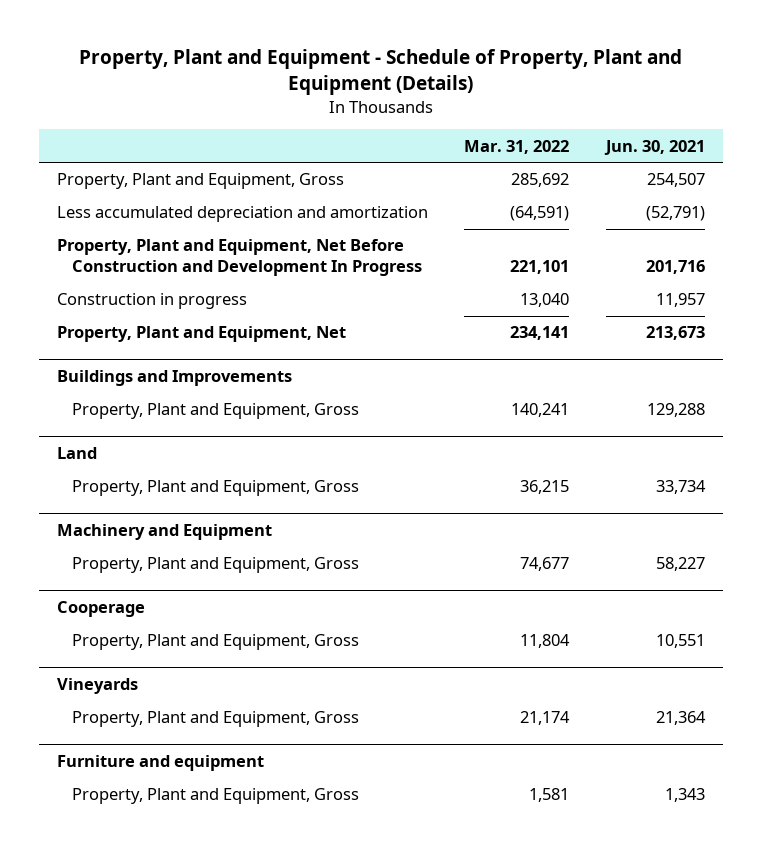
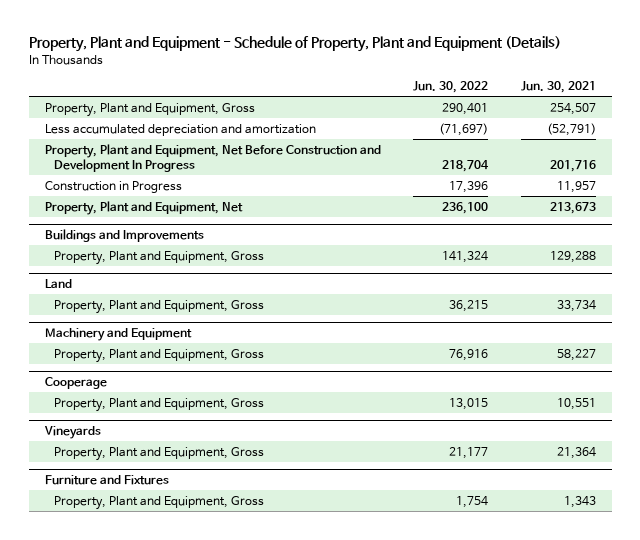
[464,139,570,154] Mar. 31, 2022 -> none
none -> [413,81,489,94] Jun. 30, 2022
[56,293,247,310] Construction in progress -> [44,180,182,193] Construction in Progress
[56,754,264,771] Furniture and equipment -> [44,475,169,486] Furniture and Fixtures

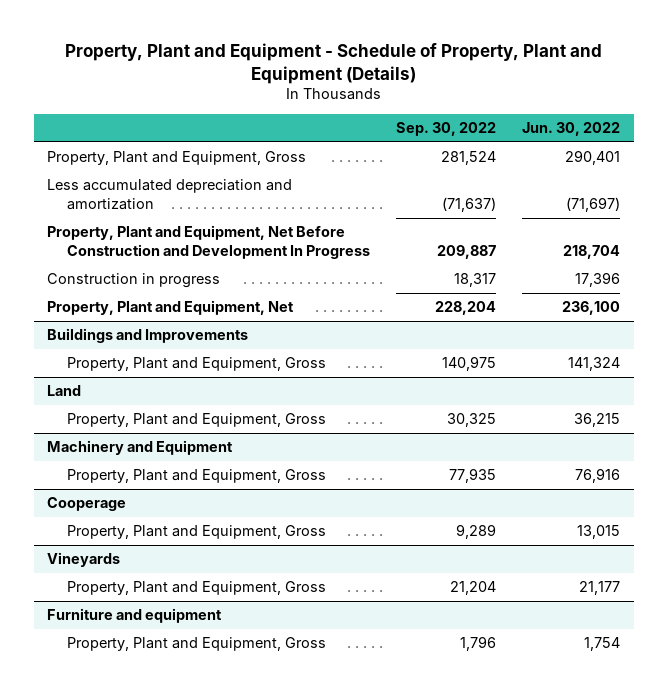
[520,81,596,94] Jun. 30, 2021 -> none
none -> [396,122,497,137] Sep. 30, 2022
[44,180,182,193] Construction in Progress -> [47,273,221,289] Construction in progress
[44,475,169,486] Furniture and Fixtures -> [47,608,223,624] Furniture and equipment

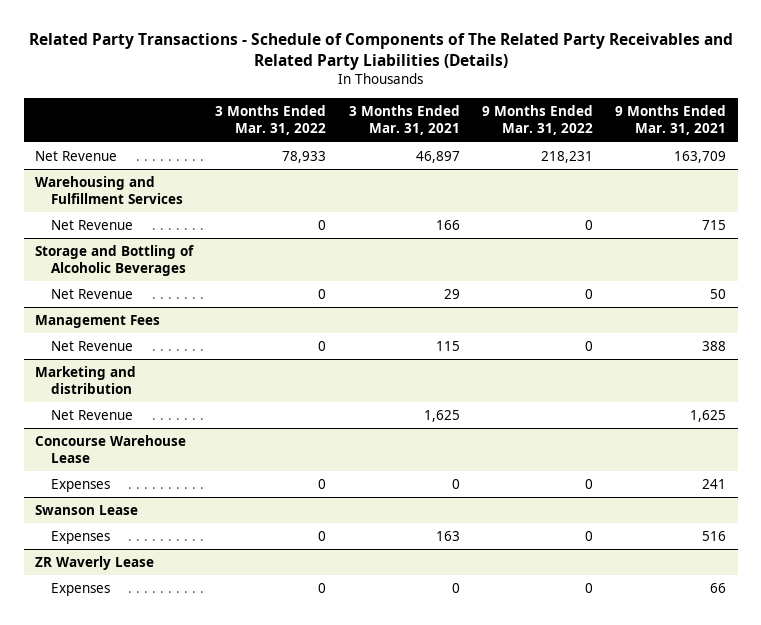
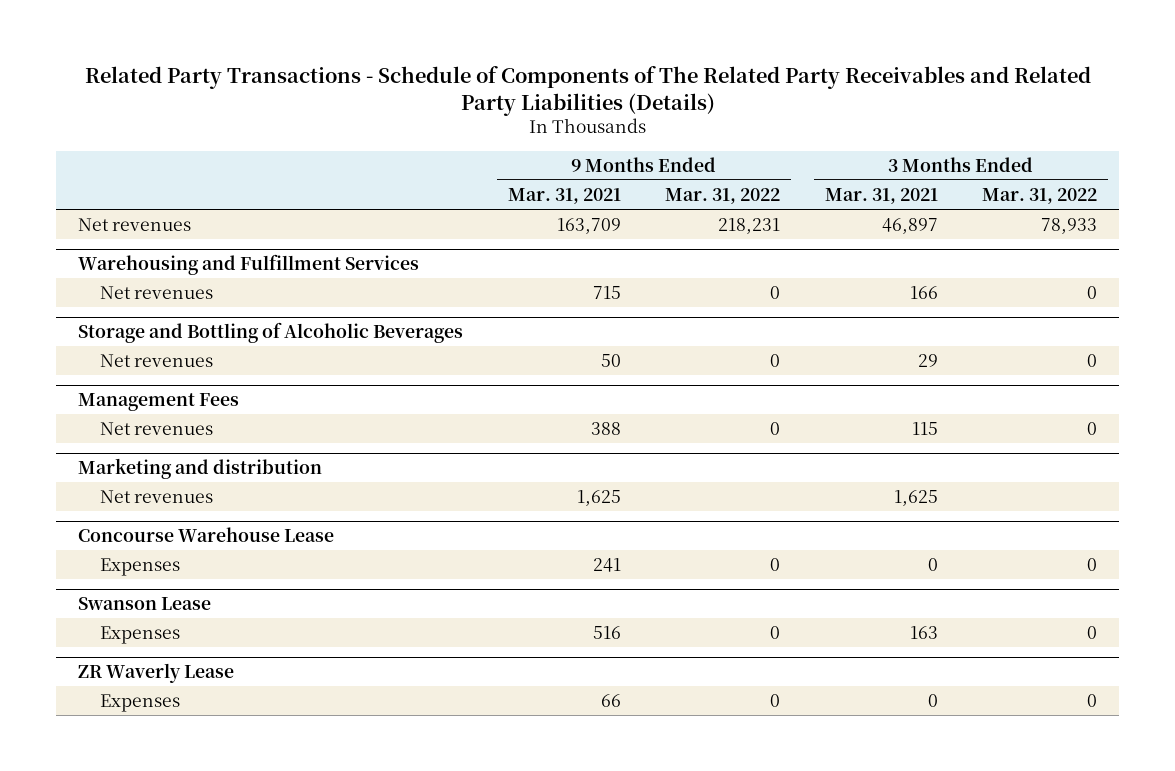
[34,150,117,161] Net Revenue -> [78,217,192,231] Net revenues
[51,219,134,230] Net Revenue -> [100,285,214,299] Net revenues
[51,288,134,299] Net Revenue -> [100,353,214,367] Net revenues
[51,340,134,351] Net Revenue -> [100,421,214,435] Net revenues
[51,409,134,420] Net Revenue -> [100,489,214,503] Net revenues

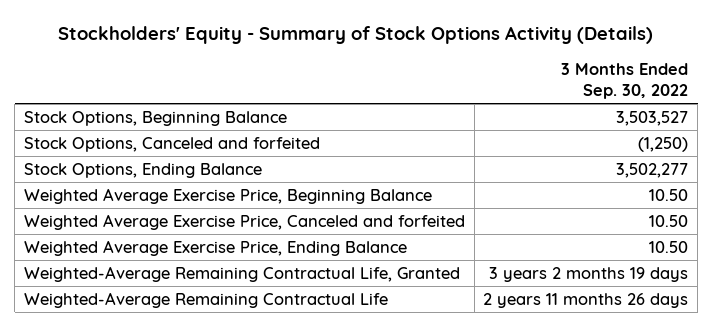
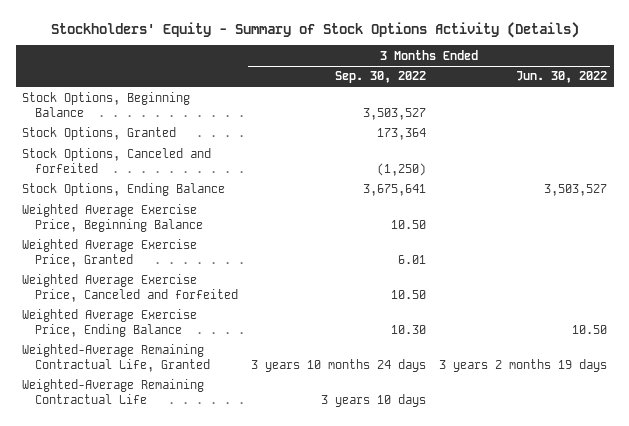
none -> [516,71,608,84] Jun. 30, 2022
none -> [22,127,177,141] Stock Options, Granted
[616,163,689,179] 3,502,277 -> [363,184,427,197] 3,675,641
none -> [22,239,198,267] Weighted Average Exercise Price, Granted
[649,241,689,254] 10.50 -> [391,324,427,334] 10.30
[489,267,689,283] 3 years 2 months 19 days -> [251,358,427,372] 3 years 10 months 24 days
[483,293,689,309] 2 years 11 months 26 days -> [321,393,427,407] 3 years 10 days

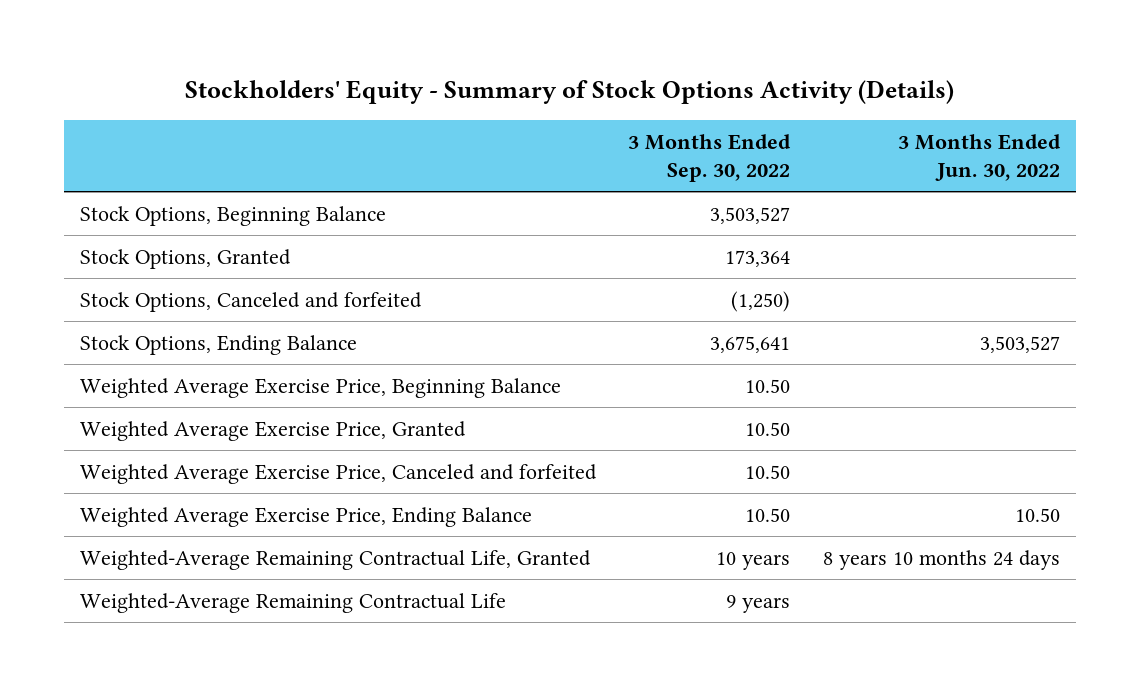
[398,254,427,264] 6.01 -> [745,421,791,436] 10.50
[391,324,427,334] 10.30 -> [745,507,791,522] 10.50
[251,358,427,372] 3 years 10 months 24 days -> [716,551,791,570] 10 years
[439,358,608,372] 3 years 2 months 19 days -> [822,549,1060,570] 8 years 10 months 24 days
[321,393,427,407] 3 years 10 days -> [726,594,791,613] 9 years

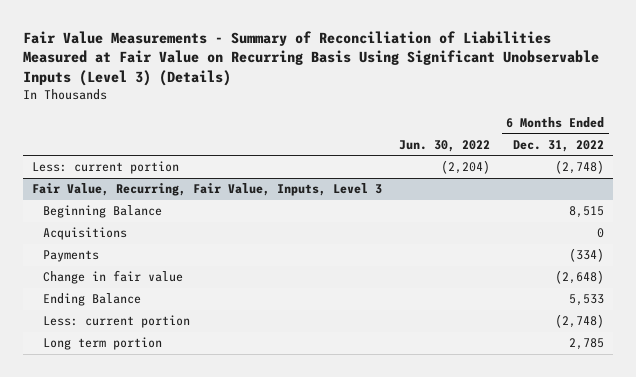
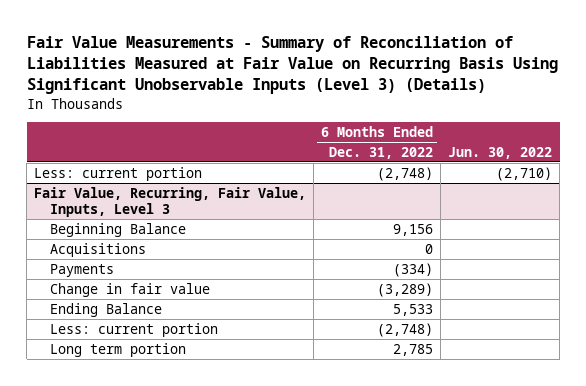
[440,160,490,175] (2,204) -> [496,166,553,181] (2,710)
[569,206,605,219] 8,515 -> [393,223,434,236] 9,156
[555,270,605,285] (2,648) -> [377,282,434,297] (3,289)

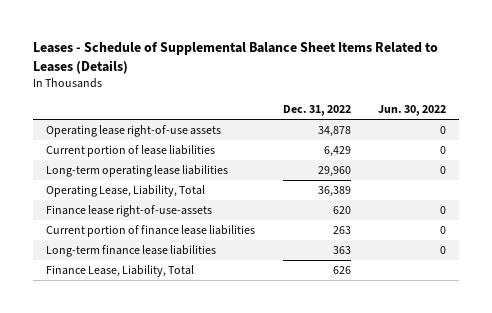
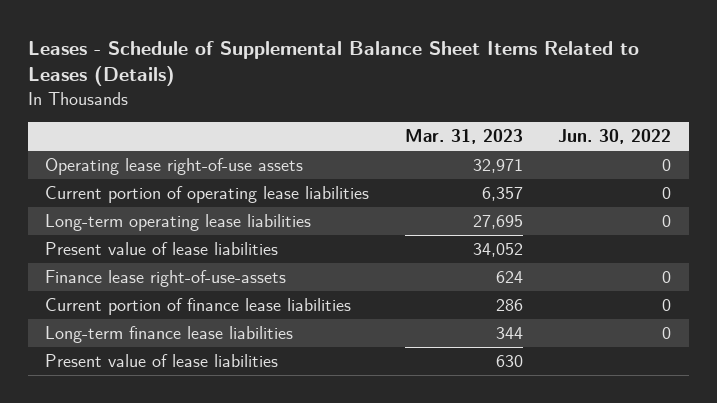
[282,105,351,117] Dec. 31, 2022 -> none
none -> [404,129,523,145] Mar. 31, 2023
[46,145,216,158] Current portion of lease liabilities -> [45,185,370,203] Current portion of operating lease liabilities
[46,185,206,198] Operating Lease, Liability, Total -> [45,241,279,255] Present value of lease liabilities
[46,265,195,278] Finance Lease, Liability, Total -> [45,353,279,367] Present value of lease liabilities

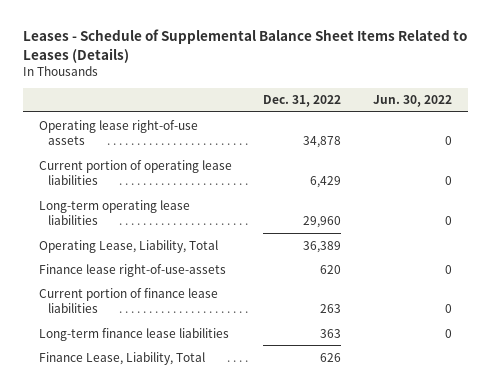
[404,129,523,145] Mar. 31, 2023 -> none
none -> [263,95,342,108] Dec. 31, 2022
[45,241,279,255] Present value of lease liabilities -> [38,239,218,253] Operating Lease, Liability, Total
[45,353,279,367] Present value of lease liabilities -> [38,351,205,365] Finance Lease, Liability, Total

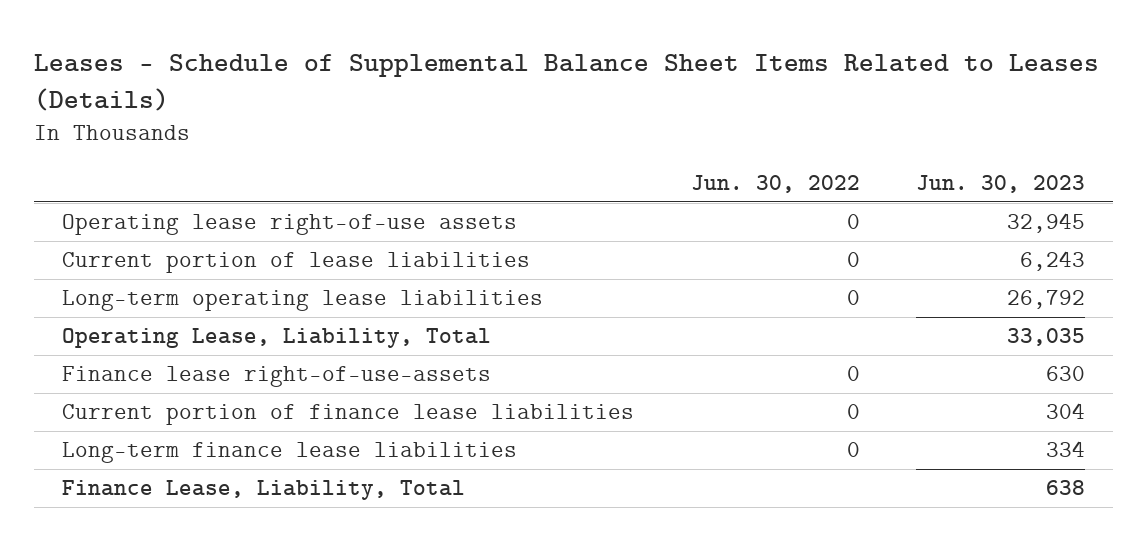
[263,95,342,108] Dec. 31, 2022 -> none
none -> [916,175,1086,194] Jun. 30, 2023
[38,159,232,185] Current portion of operating lease liabilities -> [62,252,531,274] Current portion of lease liabilities

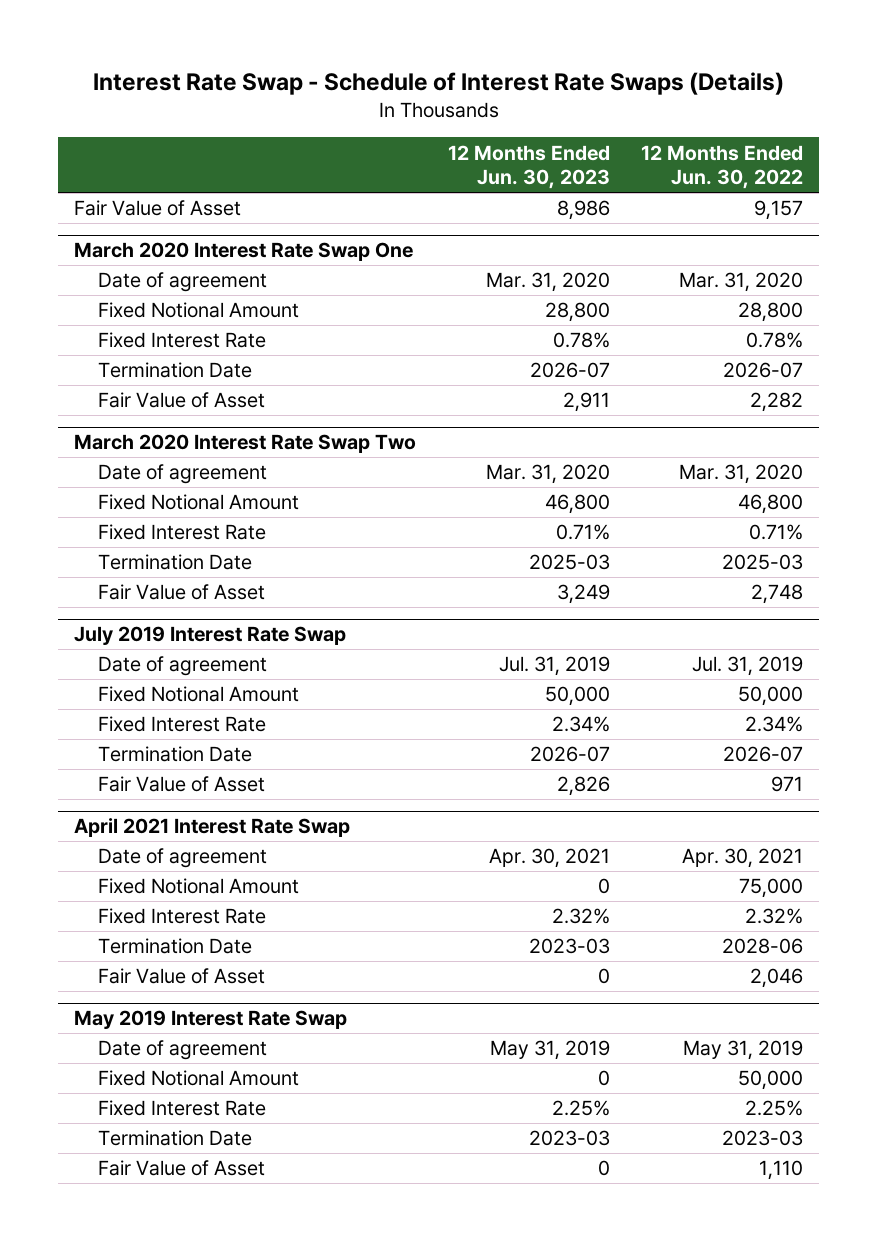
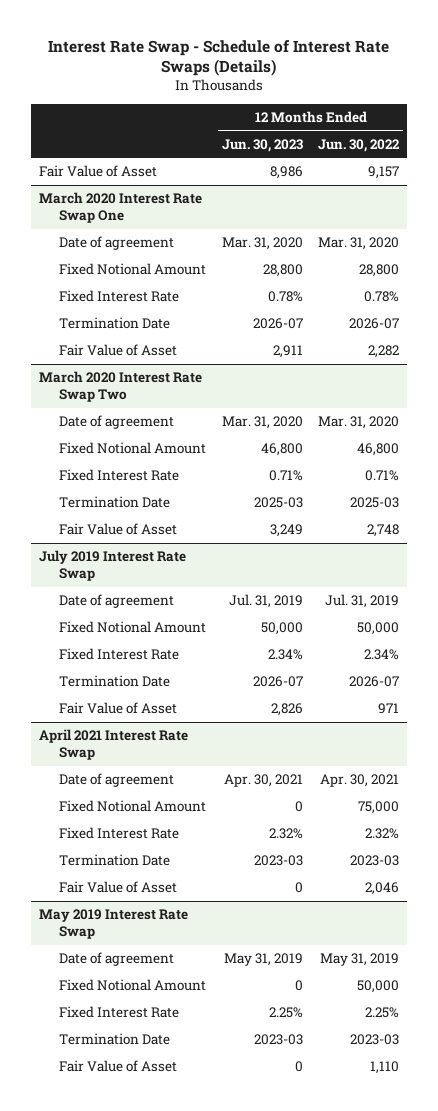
[722,938,804,955] 2028-06 -> [350,855,400,867] 2023-03

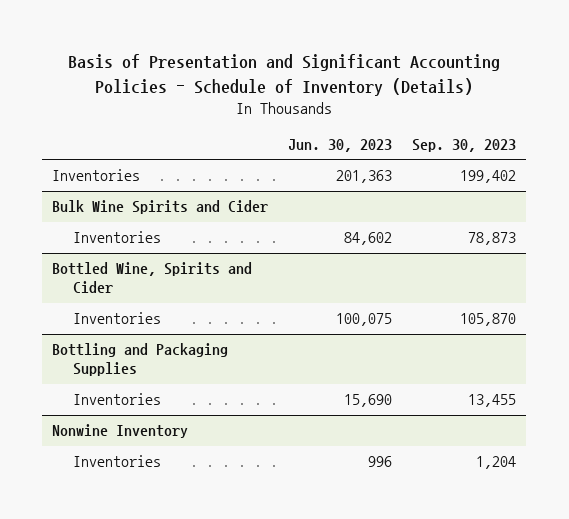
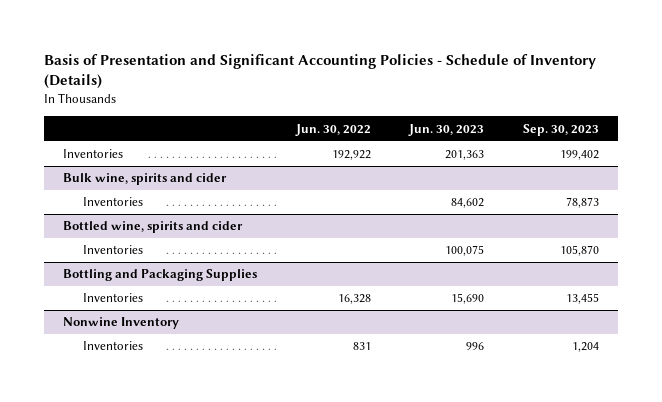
none -> [294,123,371,136] Jun. 30, 2022
[52,200,269,215] Bulk Wine Spirits and Cider -> [63,173,228,186] Bulk wine, spirits and cider
[52,262,253,294] Bottled Wine, Spirits and Cider -> [63,221,244,234] Bottled wine, spirits and cider

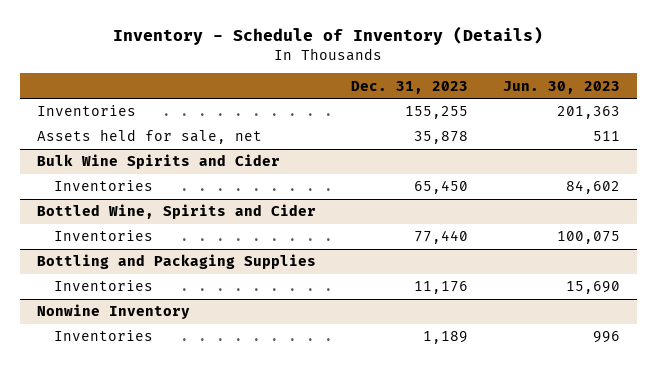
[44,53,597,90] Basis of Presentation and Significant Accounting Policies - Schedule of Inventory (Details) -> [113,26,544,46] Inventory - Schedule of Inventory (Details)
[294,123,371,136] Jun. 30, 2022 -> none
[522,123,599,136] Sep. 30, 2023 -> none
none -> [350,80,468,94] Dec. 31, 2023
none -> [36,129,262,145] Assets held for sale, net
[63,173,228,186] Bulk wine, spirits and cider -> [36,154,280,170] Bulk Wine Spirits and Cider
[63,221,244,234] Bottled wine, spirits and cider -> [36,204,316,220] Bottled Wine, Spirits and Cider

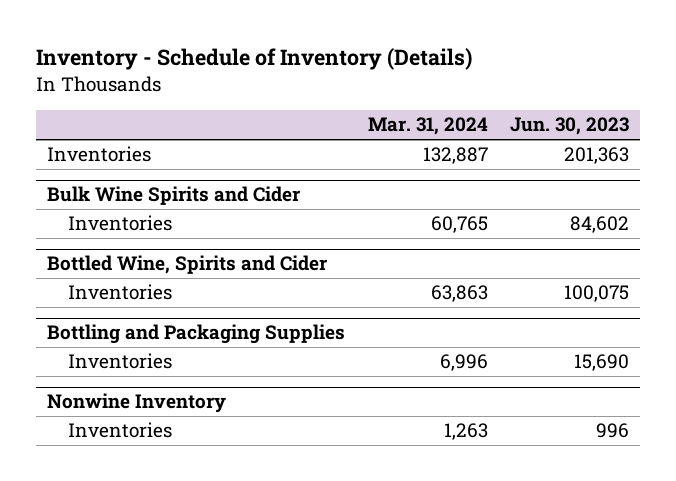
[350,80,468,94] Dec. 31, 2023 -> none
none -> [367,117,488,136] Mar. 31, 2024
[36,129,262,145] Assets held for sale, net -> none

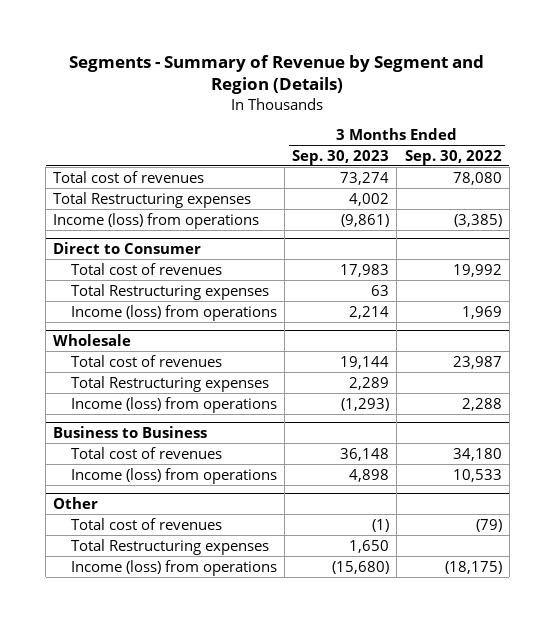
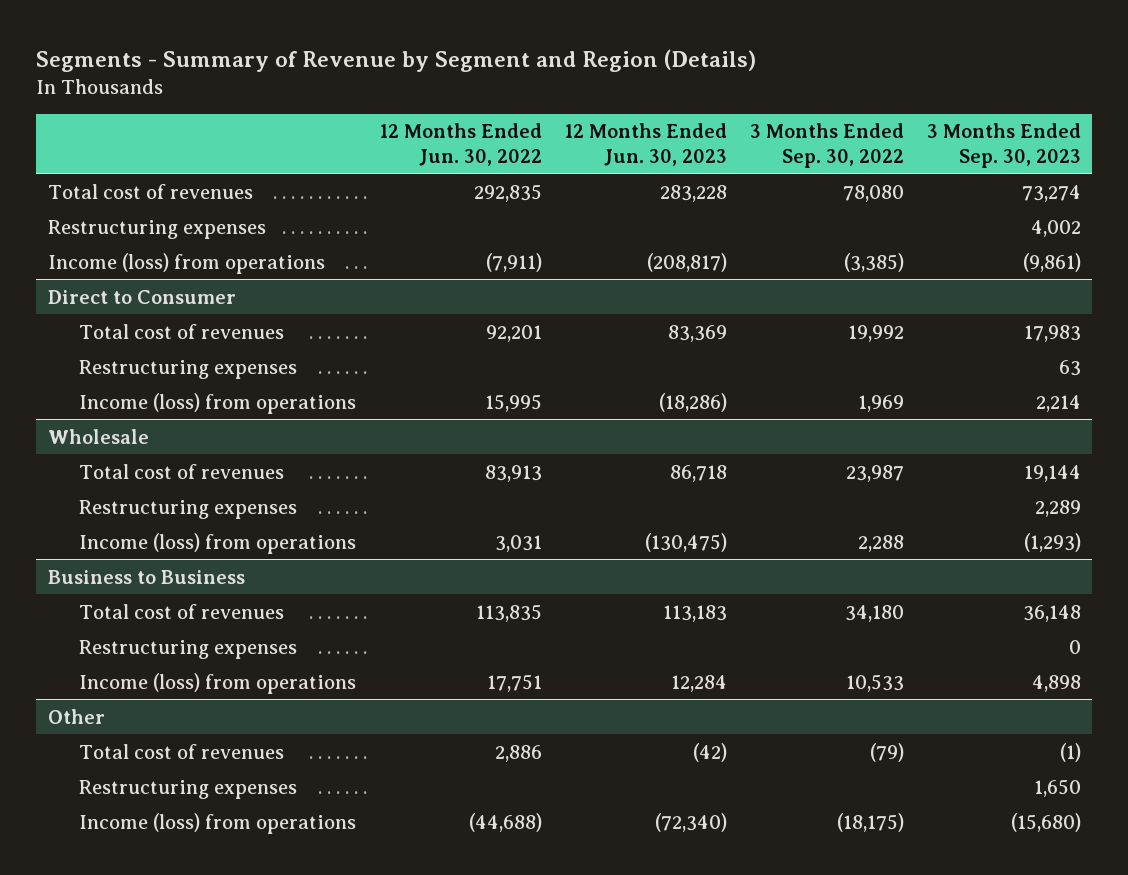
none -> [378,123,542,166] 12 Months Ended Jun. 30, 2022
none -> [564,123,728,166] 12 Months Ended Jun. 30, 2023
[53,191,252,208] Total Restructuring expenses -> [47,219,266,239] Restructuring expenses
[71,283,270,300] Total Restructuring expenses -> [79,359,298,379] Restructuring expenses
[71,375,270,392] Total Restructuring expenses -> [79,499,298,519] Restructuring expenses
none -> [79,639,298,659] Restructuring expenses
[71,538,270,555] Total Restructuring expenses -> [79,779,298,799] Restructuring expenses

